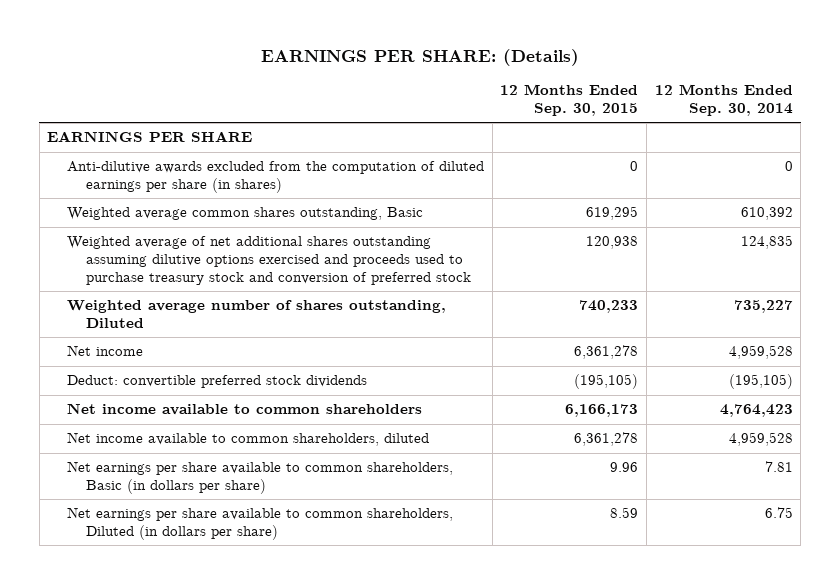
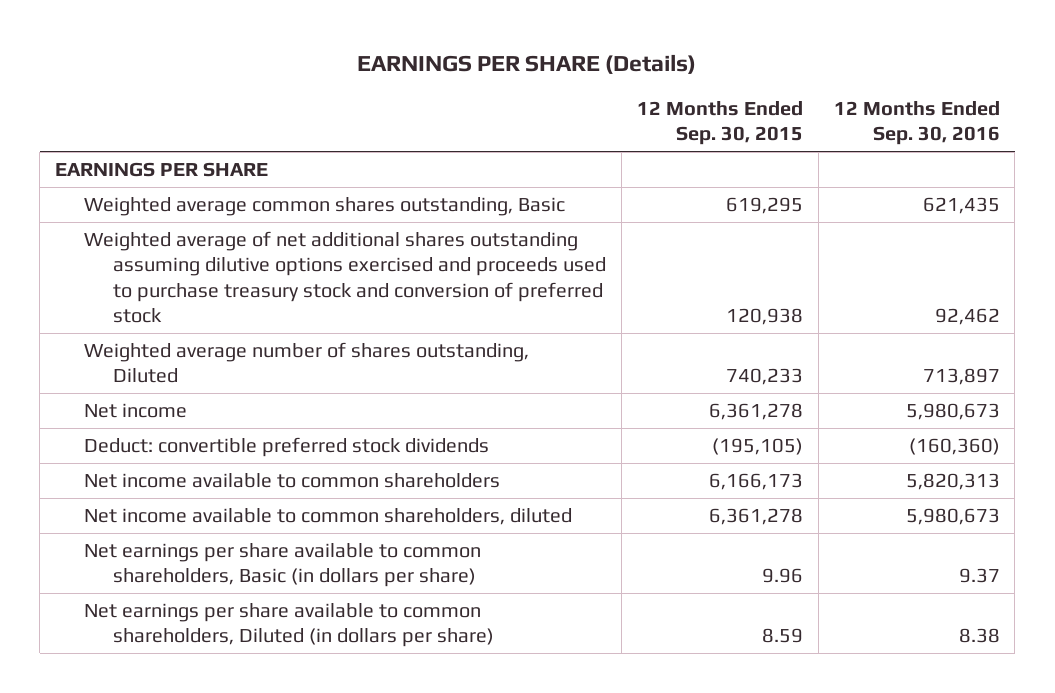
[260,48,579,66] EARNINGS PER SHARE: (Details) -> [357,54,697,75] EARNINGS PER SHARE (Details)
[654,84,793,116] 12 Months Ended Sep. 30, 2014 -> none
none -> [833,101,1000,146] 12 Months Ended Sep. 30, 2016
[66,161,484,193] Anti-dilutive awards excluded from the computation of diluted earnings per share (in shares) -> none

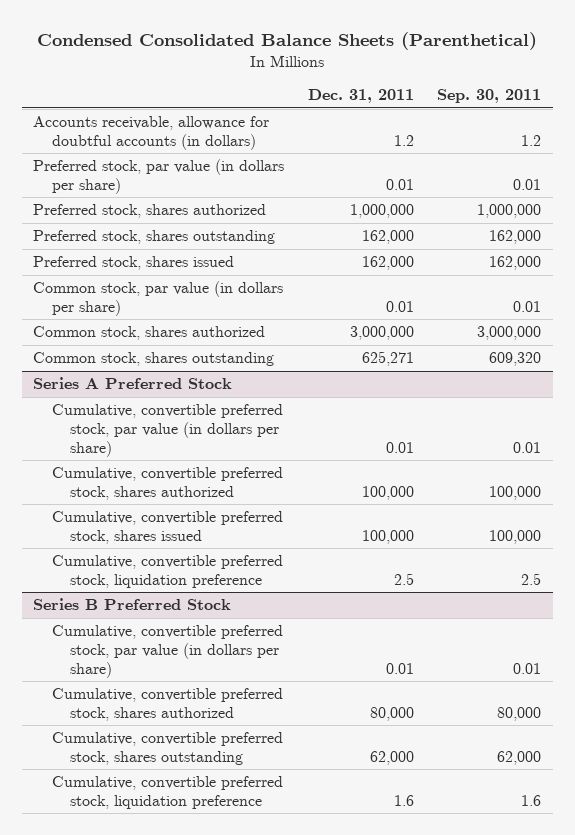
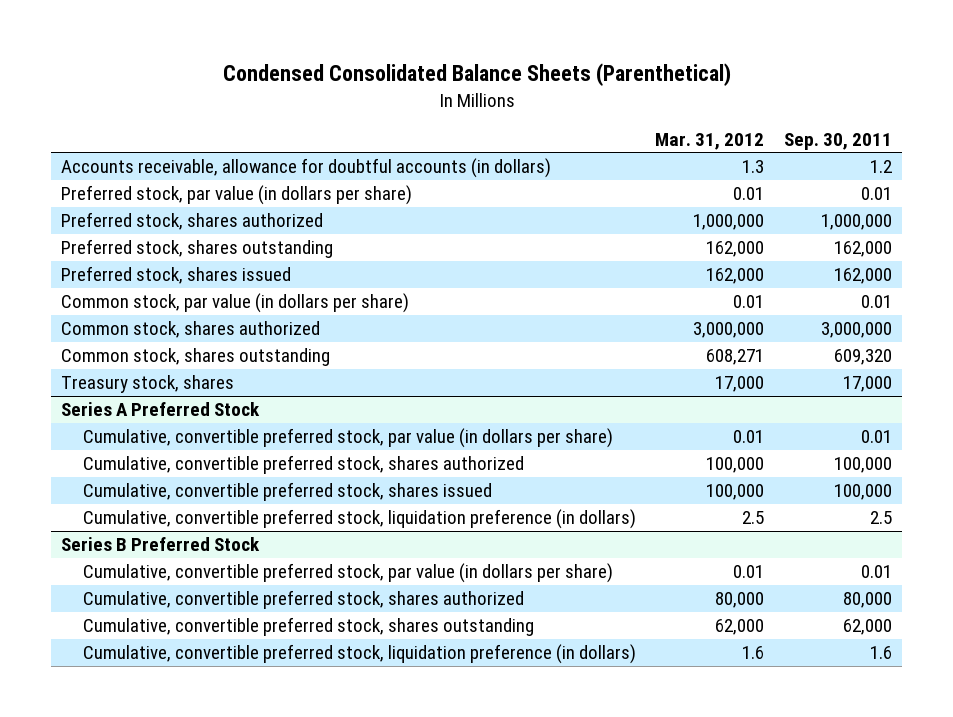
[307,89,414,104] Dec. 31, 2011 -> none
none -> [655,132,765,150] Mar. 31, 2012
none -> [61,375,235,394] Treasury stock, shares
[51,555,283,588] Cumulative, convertible preferred stock, liquidation preference -> [82,509,636,530] Cumulative, convertible preferred stock, liquidation preference (in dollars)
[51,776,283,809] Cumulative, convertible preferred stock, liquidation preference -> [82,644,636,665] Cumulative, convertible preferred stock, liquidation preference (in dollars)

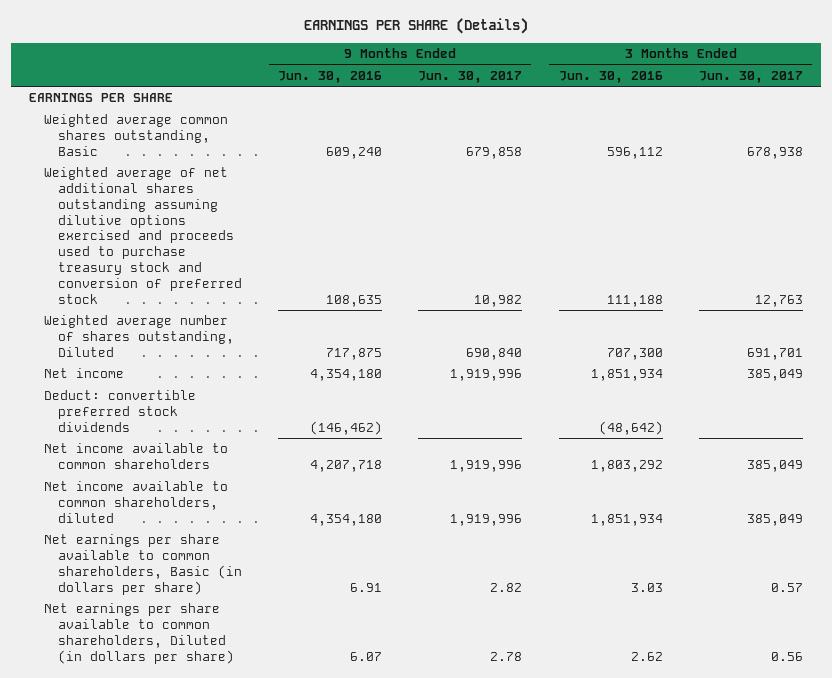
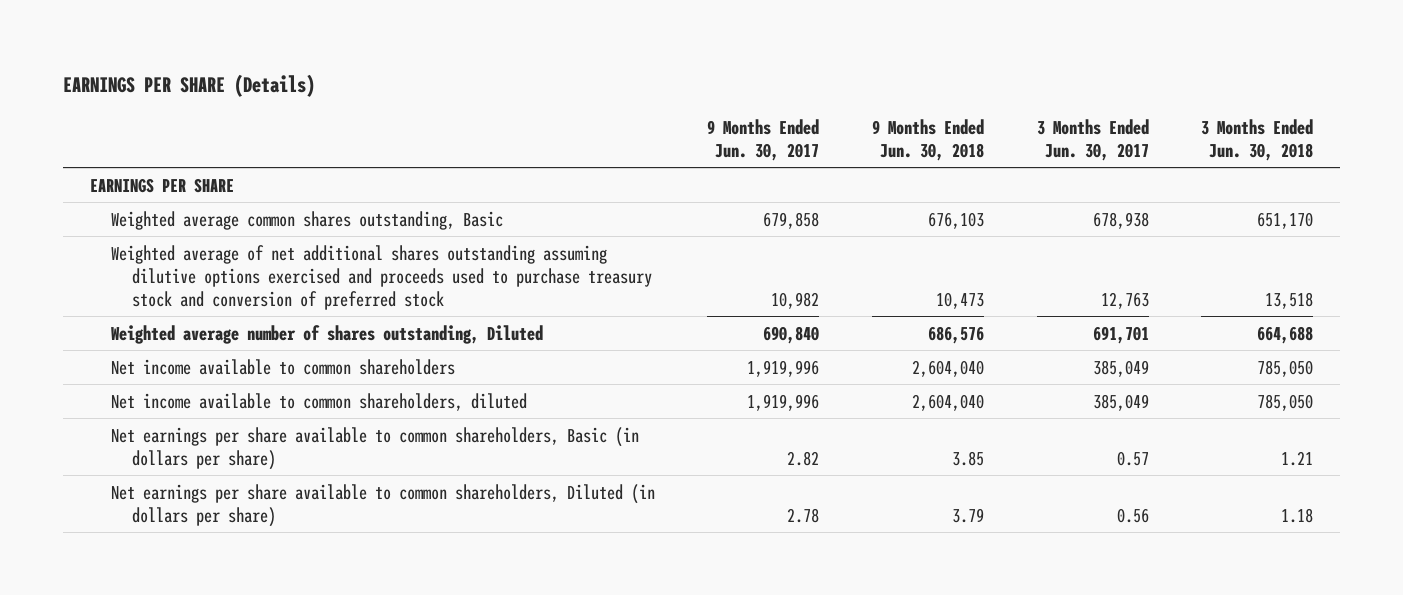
[278,70,383,83] Jun. 30, 2016 -> none
[558,70,663,83] Jun. 30, 2016 -> none
none -> [872,118,985,161] 9 Months Ended Jun. 30, 2018
none -> [1201,118,1314,161] 3 Months Ended Jun. 30, 2018
[43,368,124,379] Net income -> none
[43,390,196,432] Deduct: convertible preferred stock dividends -> none

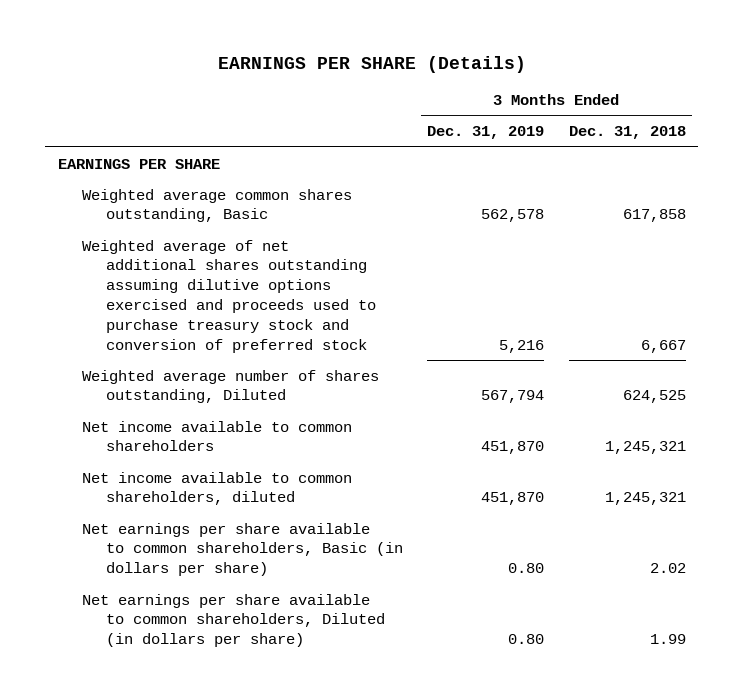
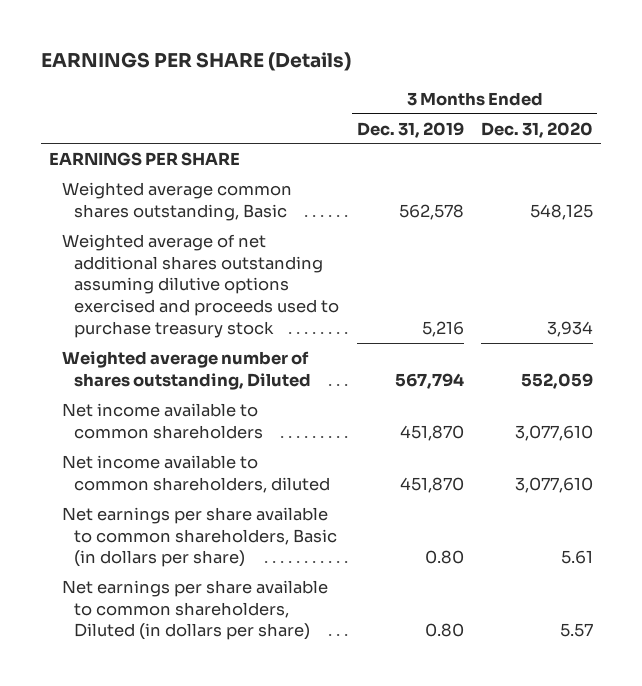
[568,126,686,140] Dec. 31, 2018 -> none
none -> [480,121,593,138] Dec. 31, 2020
[81,239,376,353] Weighted average of net additional shares outstanding assuming dilutive options exercised and proceeds used to purchase treasury stock and conversion of preferred stock -> [61,234,340,338] Weighted average of net additional shares outstanding assuming dilutive options exercised and proceeds used to purchase treasury stock

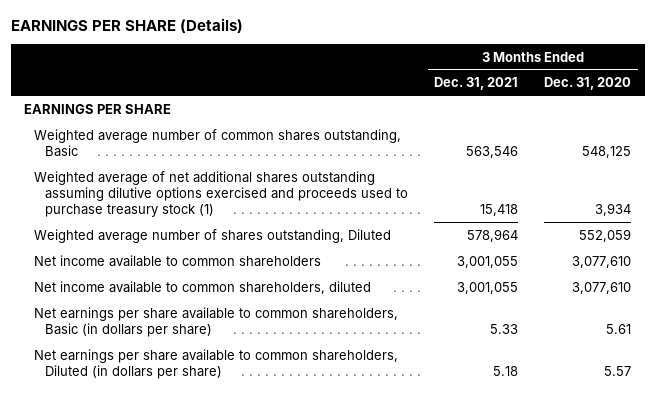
[356,121,464,138] Dec. 31, 2019 -> none
none -> [434,77,519,91] Dec. 31, 2021
[61,182,292,221] Weighted average common shares outstanding, Basic -> [34,128,402,157] Weighted average number of common shares outstanding, Basic
[61,234,340,338] Weighted average of net additional shares outstanding assuming dilutive options exercised and proceeds used to purchase treasury stock -> [34,170,409,218] Weighted average of net additional shares outstanding assuming dilutive options exercised and proceeds used to purchase treasury stock (1)

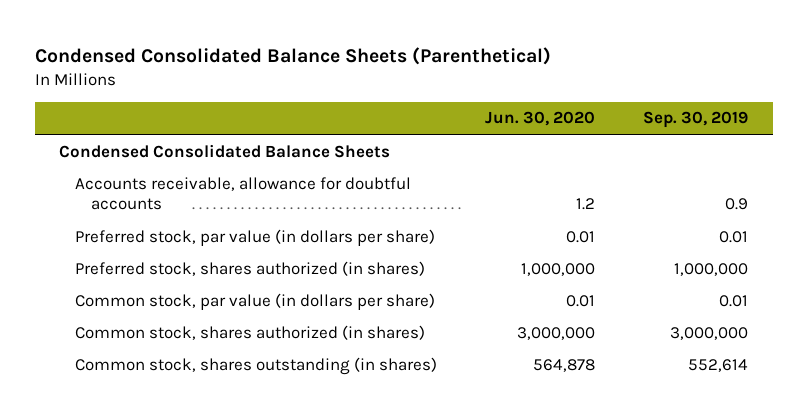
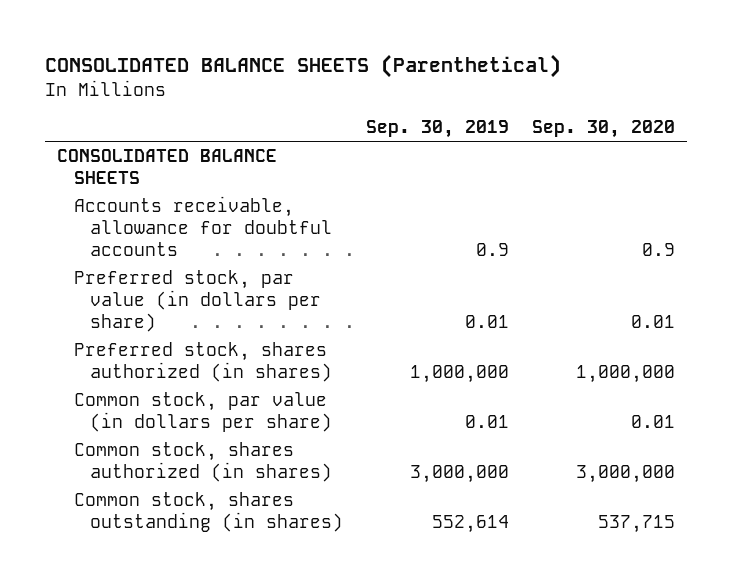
[35,46,552,65] Condensed Consolidated Balance Sheets (Parenthetical) -> [45,54,562,79] CONSOLIDATED BALANCE SHEETS (Parenthetical)
[485,111,596,127] Jun. 30, 2020 -> none
none -> [532,120,676,139] Sep. 30, 2020
[59,143,391,158] Condensed Consolidated Balance Sheets -> [56,149,277,184] CONSOLIDATED BALANCE SHEETS

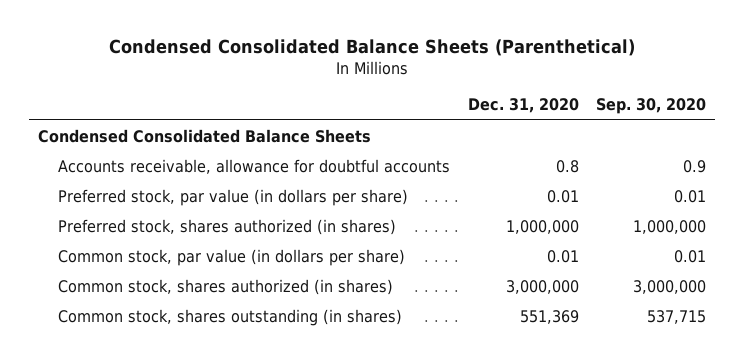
[45,54,562,79] CONSOLIDATED BALANCE SHEETS (Parenthetical) -> [108,38,635,56] Condensed Consolidated Balance Sheets (Parenthetical)
[366,120,510,139] Sep. 30, 2019 -> none
none -> [467,97,579,113] Dec. 31, 2020
[56,149,277,184] CONSOLIDATED BALANCE SHEETS -> [37,128,371,143] Condensed Consolidated Balance Sheets

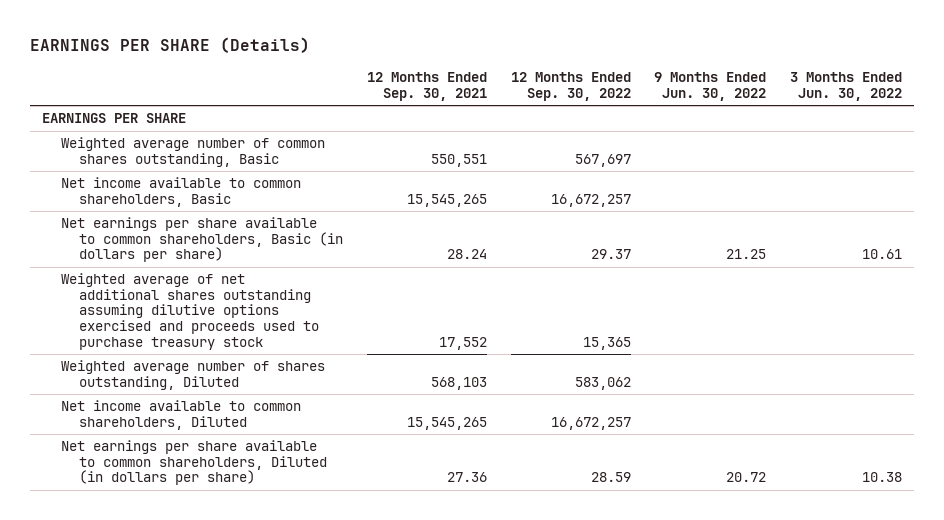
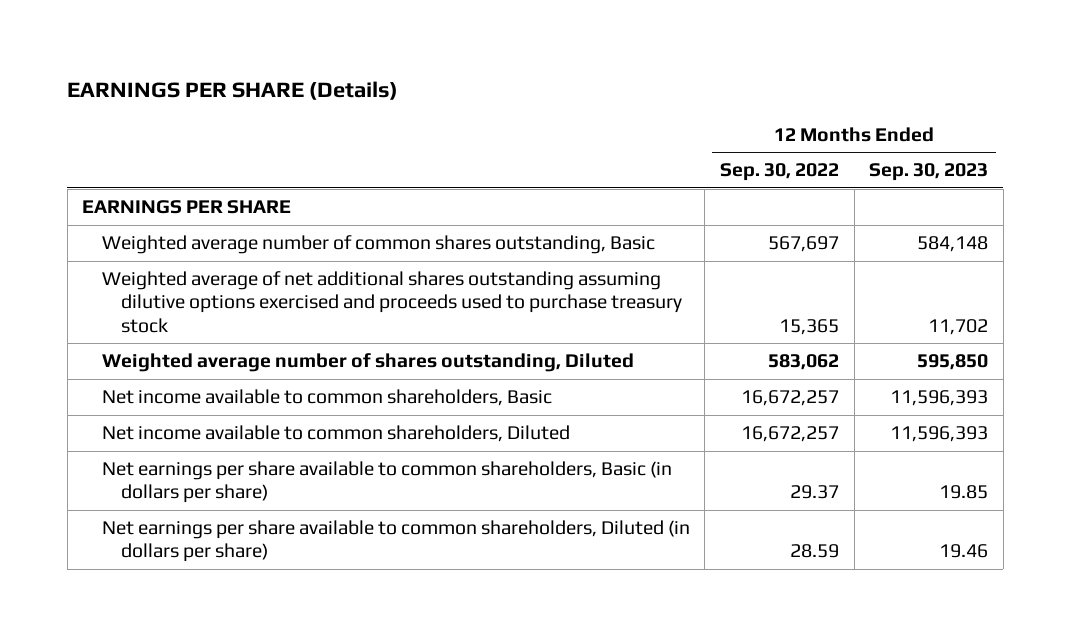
[367,72,488,101] 12 Months Ended Sep. 30, 2021 -> none
[654,72,767,101] 9 Months Ended Jun. 30, 2022 -> none
[789,72,902,101] 3 Months Ended Jun. 30, 2022 -> none
none -> [869,163,989,182] Sep. 30, 2023
[60,177,301,207] Net income available to common shareholders, Basic -> [101,389,552,407] Net income available to common shareholders, Basic
[60,217,344,263] Net earnings per share available to common shareholders, Basic (in dollars per share) -> [101,461,672,504] Net earnings per share available to common shareholders, Basic (in dollars per share)

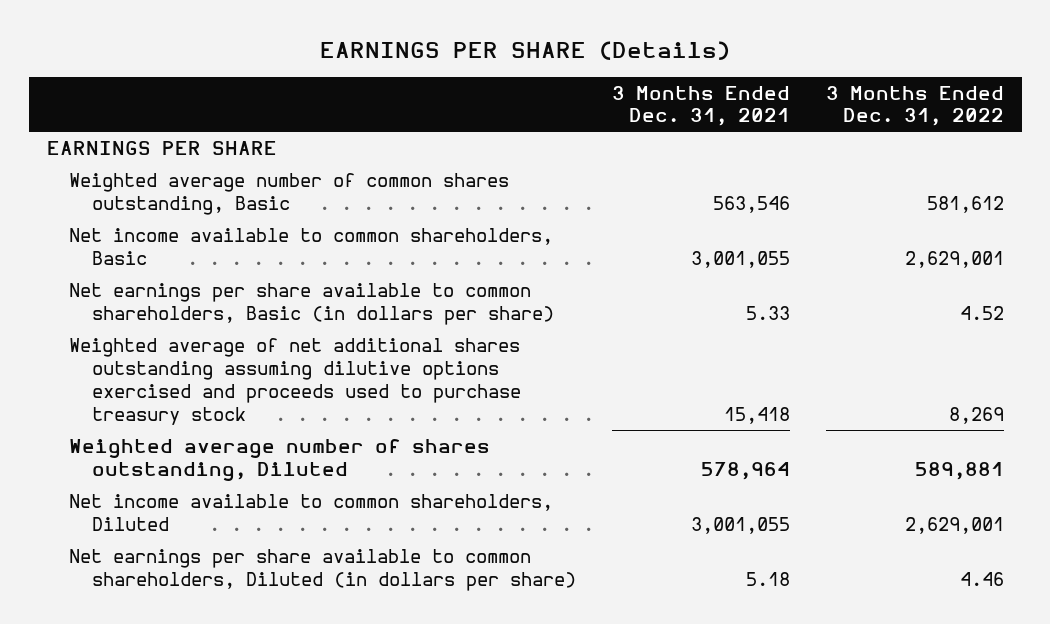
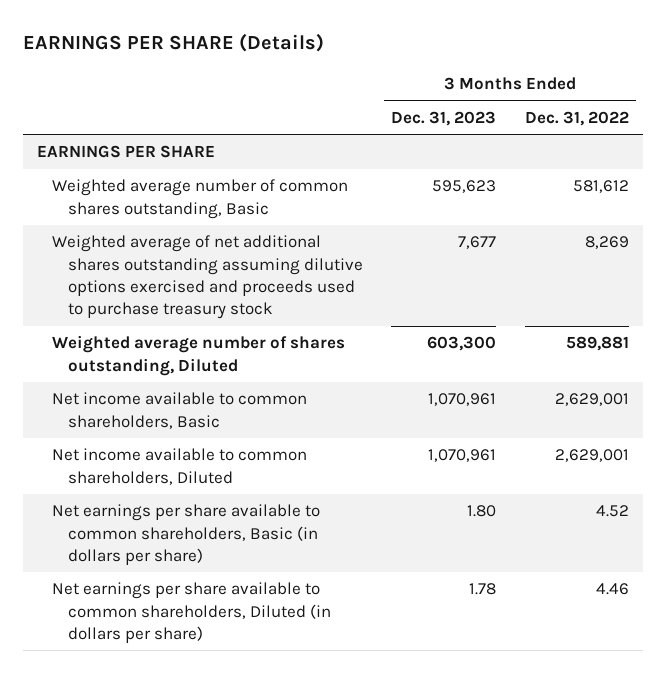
[611,85,790,127] 3 Months Ended Dec. 31, 2021 -> none
none -> [391,110,497,126] Dec. 31, 2023
[69,228,554,265] Net income available to common shareholders, Basic -> [52,392,308,429] Net income available to common shareholders, Basic
[69,283,554,325] Net earnings per share available to common shareholders, Basic (in dollars per share) -> [52,504,321,566] Net earnings per share available to common shareholders, Basic (in dollars per share)

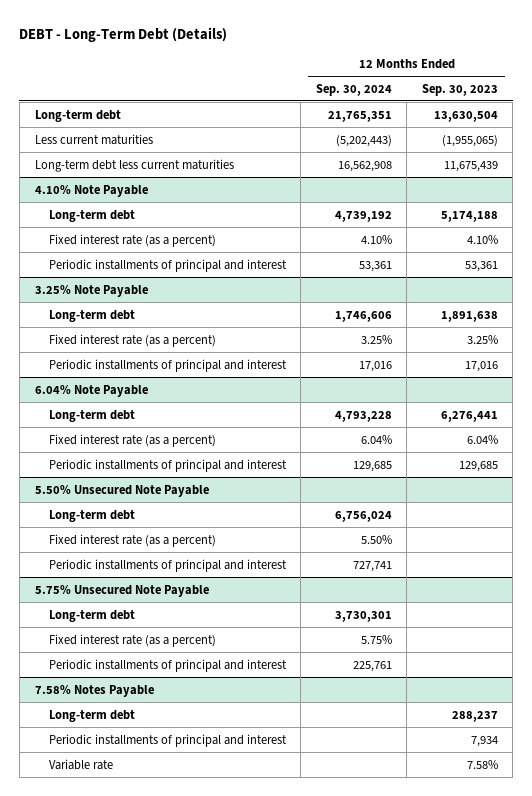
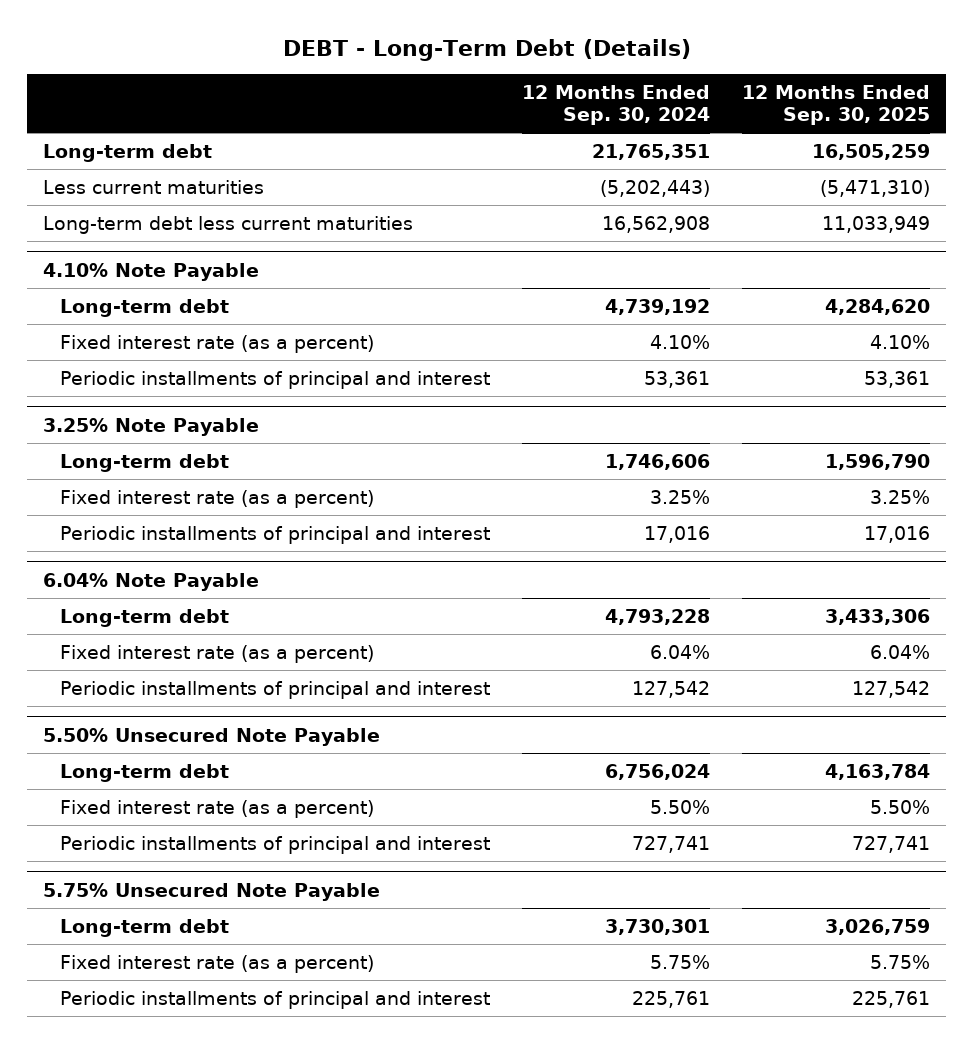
[421,83,498,96] Sep. 30, 2023 -> none
none -> [742,85,931,125] 12 Months Ended Sep. 30, 2025
[352,460,392,472] 129,685 -> [632,680,711,698] 127,542
[34,684,154,697] 7.58% Notes Payable -> none
[48,709,135,722] Long-term debt -> none
[48,733,287,747] Periodic installments of principal and interest -> none
[48,758,113,770] Variable rate -> none

